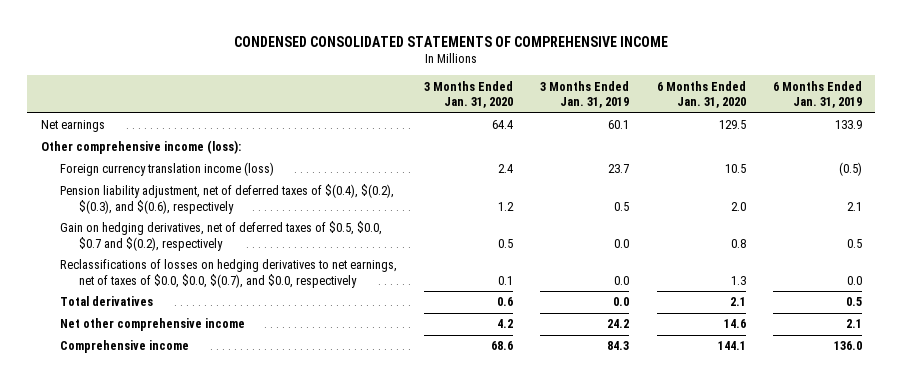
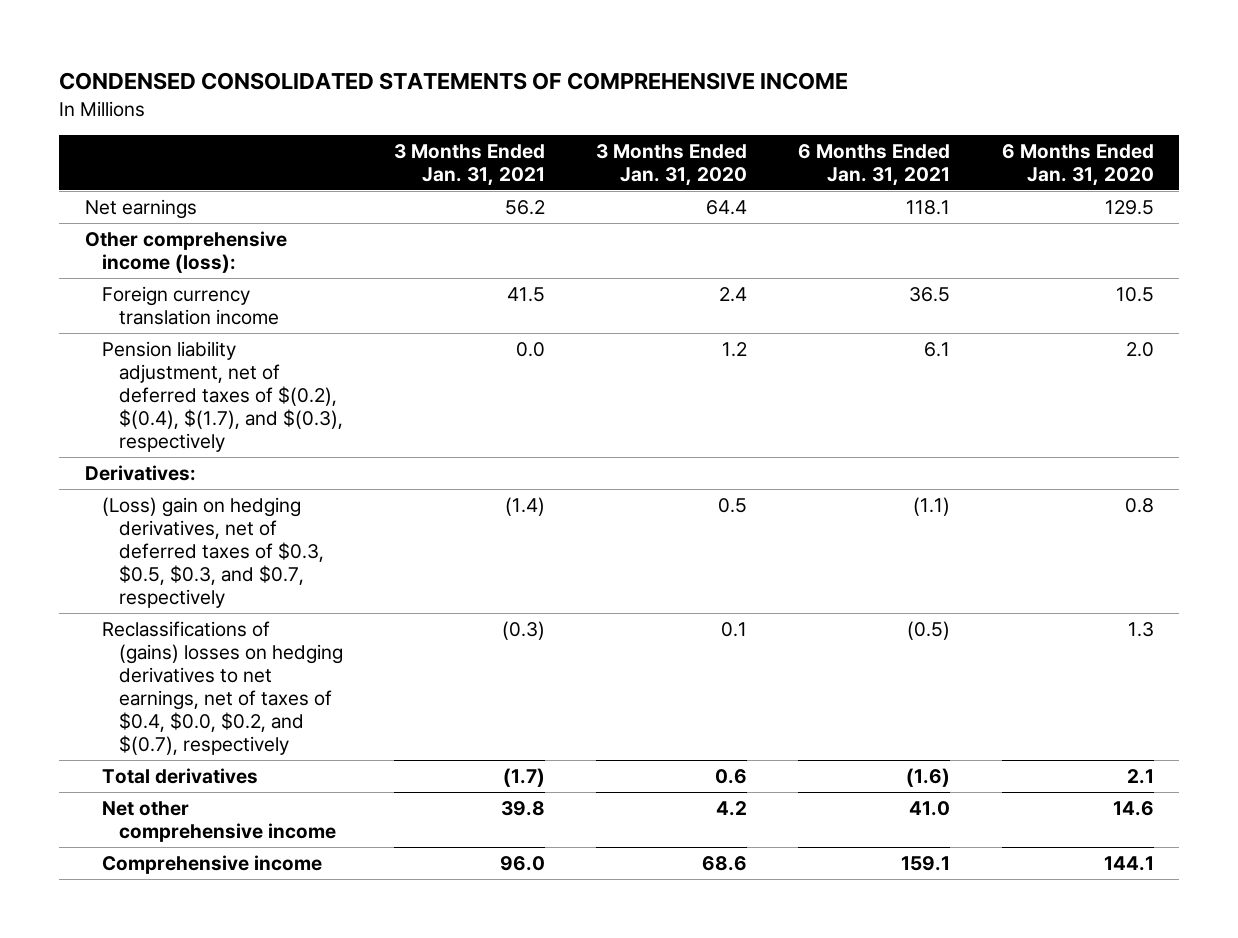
[540,80,630,109] 3 Months Ended Jan. 31, 2019 -> none
[772,80,862,109] 6 Months Ended Jan. 31, 2019 -> none
none -> [393,143,545,186] 3 Months Ended Jan. 31, 2021
none -> [798,143,951,186] 6 Months Ended Jan. 31, 2021
[60,162,275,177] Foreign currency translation income (loss) -> [101,285,279,325] Foreign currency translation income
[60,184,395,214] Pension liability adjustment, net of deferred taxes of $(0.4), $(0.2), $(0.3), and $(0.6), respectively -> [101,340,343,452] Pension liability adjustment, net of deferred taxes of $(0.2), $(0.4), $(1.7), and $(0.3), respectively
none -> [84,464,196,481] Derivatives:
[60,221,383,251] Gain on hedging derivatives, net of deferred taxes of $0.5, $0.0, $0.7 and $(0.2), respectively -> [101,496,324,608] (Loss) gain on hedging derivatives, net of deferred taxes of $0.3, $0.5, $0.3, and $0.7, respectively
[60,259,398,288] Reclassifications of losses on hedging derivatives to net earnings, net of taxes of $0.0, $0.0, $(0.7), and $0.0, respectively -> [101,620,343,756] Reclassifications of (gains) losses on hedging derivatives to net earnings, net of taxes of $0.4, $0.0, $0.2, and $(0.7), respectively

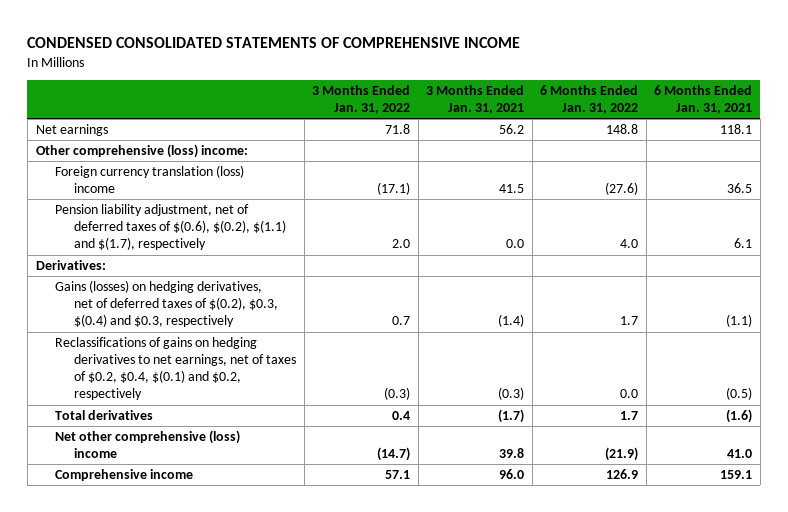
[596,143,748,186] 3 Months Ended Jan. 31, 2020 -> none
[1001,143,1154,186] 6 Months Ended Jan. 31, 2020 -> none
none -> [312,85,411,115] 3 Months Ended Jan. 31, 2022
none -> [540,85,639,115] 6 Months Ended Jan. 31, 2022
[84,230,287,273] Other comprehensive income (loss): -> [35,144,248,159] Other comprehensive (loss) income:
[101,285,279,325] Foreign currency translation income -> [54,165,244,194] Foreign currency translation (loss) income
[101,340,343,452] Pension liability adjustment, net of deferred taxes of $(0.2), $(0.4), $(1.7), and $(0.3), respectively -> [54,204,287,251] Pension liability adjustment, net of deferred taxes of $(0.6), $(0.2), $(1.1) and $(1.7), respectively
[101,496,324,608] (Loss) gain on hedging derivatives, net of deferred taxes of $0.3, $0.5, $0.3, and $0.7, respectively -> [54,280,279,328] Gains (losses) on hedging derivatives, net of deferred taxes of $(0.2), $0.3, $(0.4) and $0.3, respectively
[101,620,343,756] Reclassifications of (gains) losses on hedging derivatives to net earnings, net of taxes of $0.4, $0.0, $0.2, and $(0.7), respectively -> [54,337,297,401] Reclassifications of gains on hedging derivatives to net earnings, net of taxes of $0.2, $0.4, $(0.1) and $0.2, respectively
[101,800,336,842] Net other comprehensive income -> [54,430,240,459] Net other comprehensive (loss) income

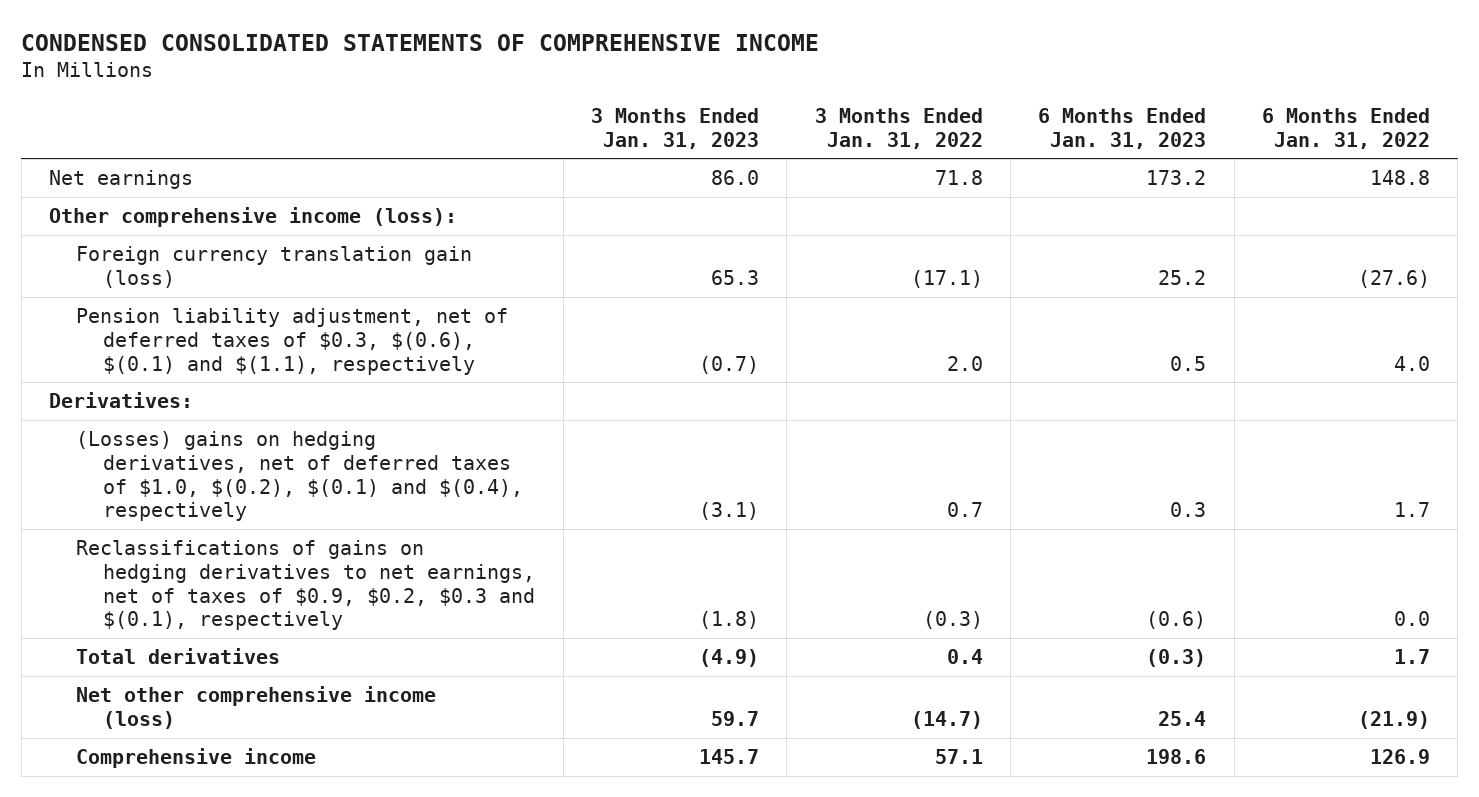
[426,85,525,115] 3 Months Ended Jan. 31, 2021 -> none
[654,85,753,115] 6 Months Ended Jan. 31, 2021 -> none
none -> [591,107,760,149] 3 Months Ended Jan. 31, 2023
none -> [1038,107,1207,149] 6 Months Ended Jan. 31, 2023
[35,144,248,159] Other comprehensive (loss) income: -> [49,206,458,227] Other comprehensive income (loss):
[54,165,244,194] Foreign currency translation (loss) income -> [76,245,473,288] Foreign currency translation gain (loss)
[54,204,287,251] Pension liability adjustment, net of deferred taxes of $(0.6), $(0.2), $(1.1) and $(1.7), respectively -> [76,307,509,375] Pension liability adjustment, net of deferred taxes of $0.3, $(0.6), $(0.1) and $(1.1), respectively
[54,280,279,328] Gains (losses) on hedging derivatives, net of deferred taxes of $(0.2), $0.3, $(0.4) and $0.3, respectively -> [76,430,524,522] (Losses) gains on hedging derivatives, net of deferred taxes of $1.0, $(0.2), $(0.1) and $(0.4), respectively
[54,337,297,401] Reclassifications of gains on hedging derivatives to net earnings, net of taxes of $0.2, $0.4, $(0.1) and $0.2, respectively -> [76,539,536,631] Reclassifications of gains on hedging derivatives to net earnings, net of taxes of $0.9, $0.2, $0.3 and $(0.1), respectively
[54,430,240,459] Net other comprehensive (loss) income -> [76,685,437,729] Net other comprehensive income (loss)

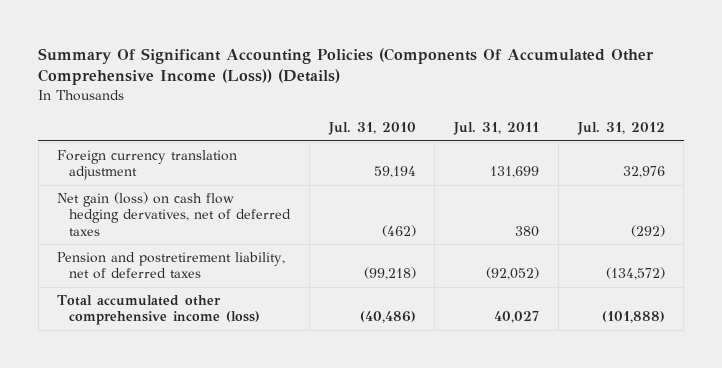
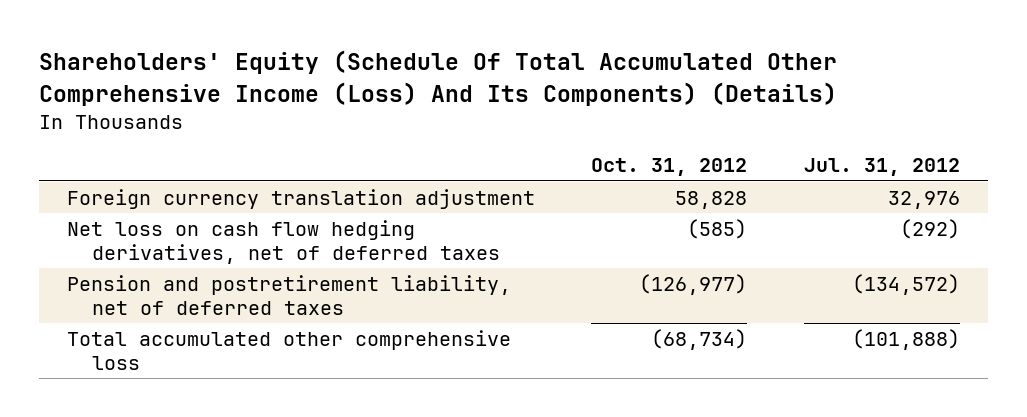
[38,47,655,86] Summary Of Significant Accounting Policies (Components Of Accumulated Other Comprehensive Income (Loss)) (Details) -> [39,50,838,106] Shareholders' Equity (Schedule Of Total Accumulated Other Comprehensive Income (Loss) And Its Components) (Details)
[327,122,416,136] Jul. 31, 2010 -> none
[453,122,540,136] Jul. 31, 2011 -> none
none -> [591,158,748,177] Oct. 31, 2012
[57,192,292,236] Net gain (loss) on cash flow hedging dervatives, net of deferred taxes -> [67,220,500,265] Net loss on cash flow hedging derivatives, net of deferred taxes
[57,295,261,326] Total accumulated other comprehensive income (loss) -> [67,330,512,371] Total accumulated other comprehensive loss

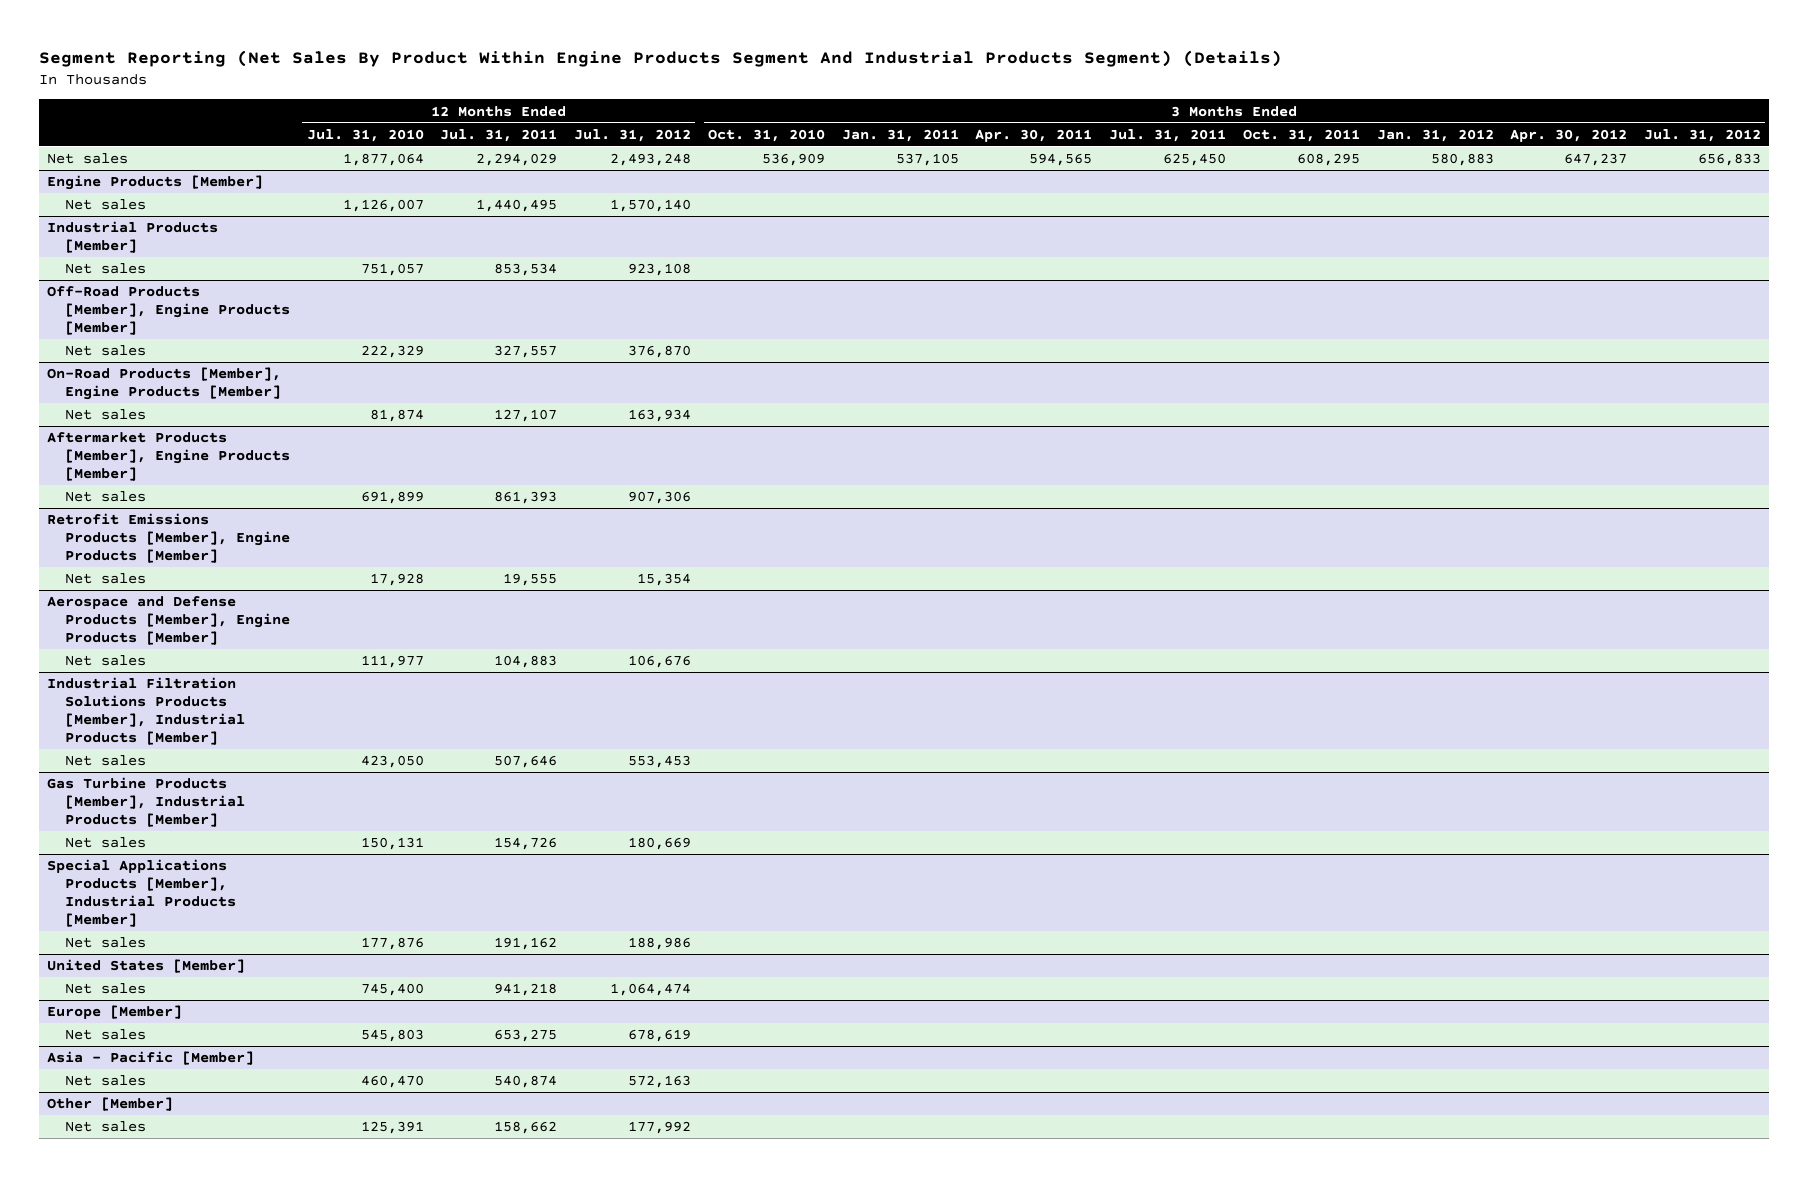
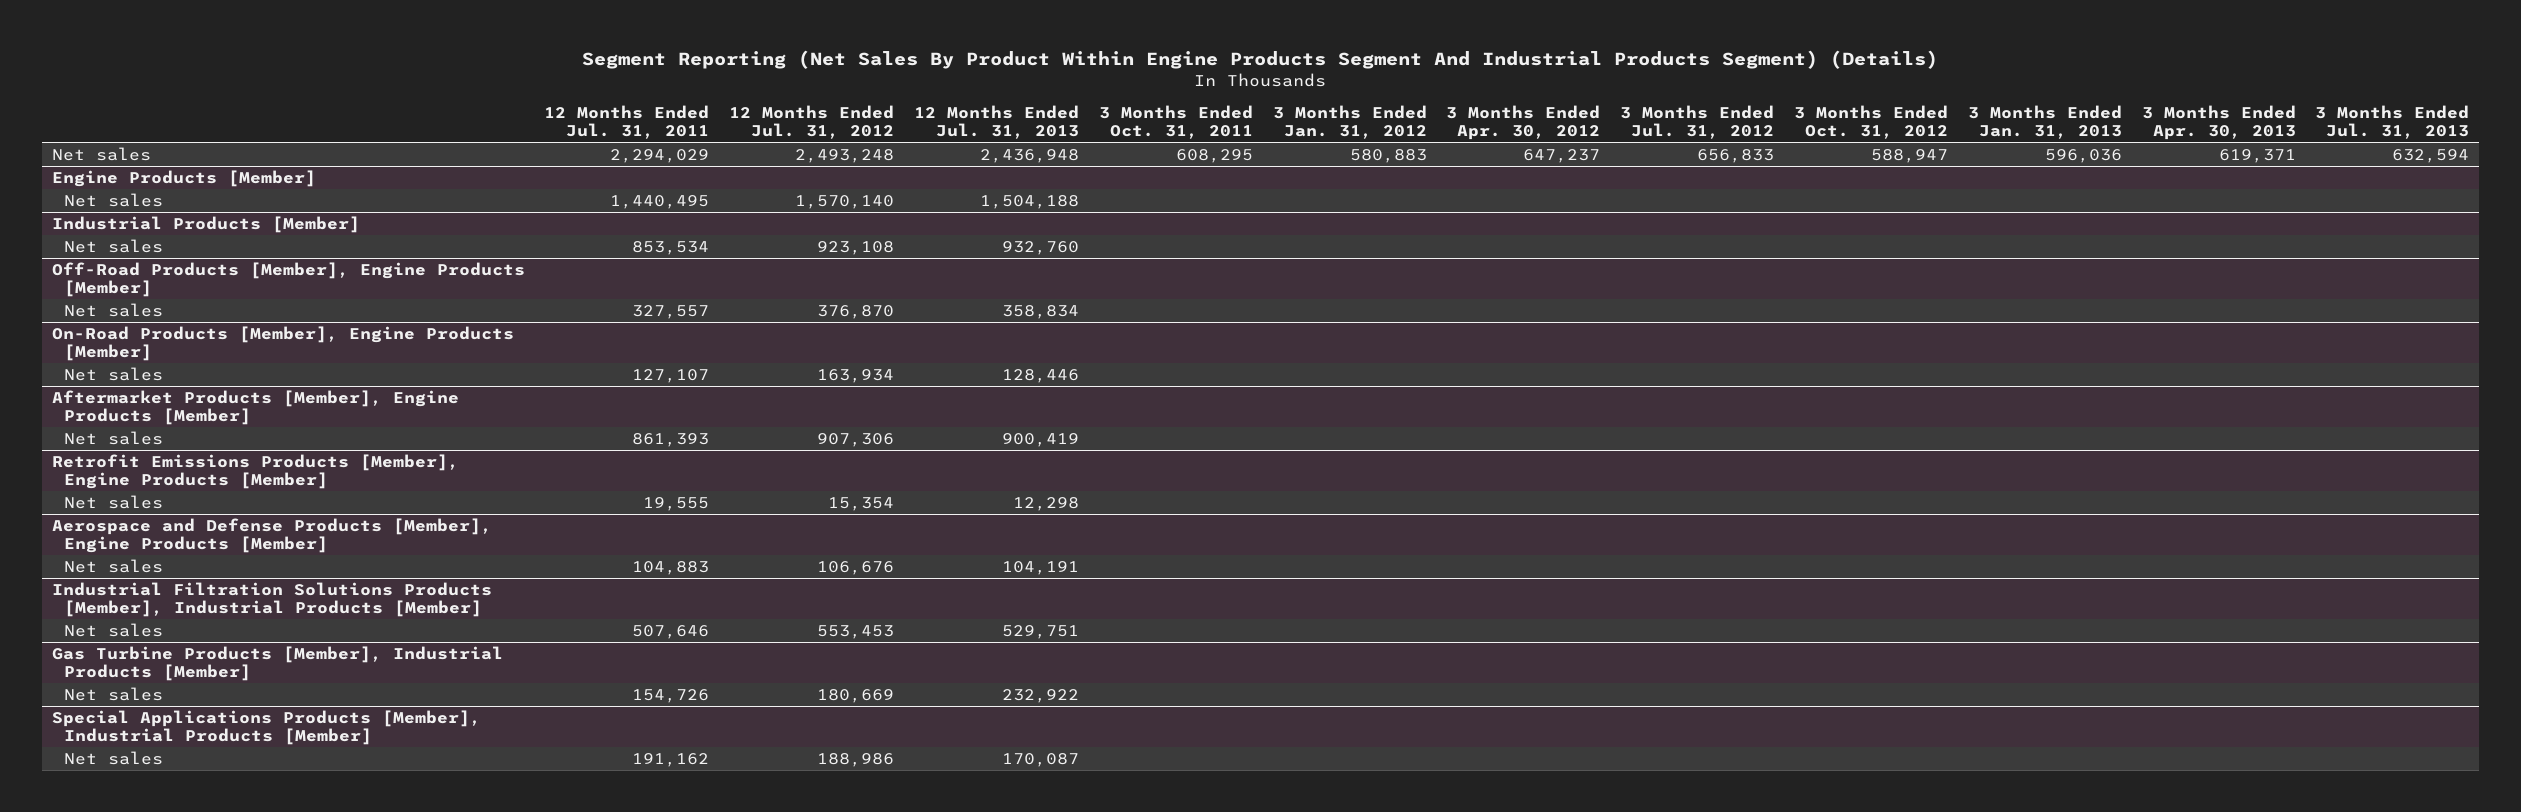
[306,128,424,142] Jul. 31, 2010 -> none
[707,128,825,142] Oct. 31, 2010 -> none
[841,128,959,142] Jan. 31, 2011 -> none
[975,128,1093,142] Apr. 30, 2011 -> none
[1109,128,1227,142] Jul. 31, 2011 -> none
none -> [913,105,1079,140] 12 Months Ended Jul. 31, 2013
none -> [1793,105,1948,140] 3 Months Ended Oct. 31, 2012
none -> [1967,105,2122,140] 3 Months Ended Jan. 31, 2013
none -> [2141,105,2296,141] 3 Months Ended Apr. 30, 2013
none -> [2315,105,2470,140] 3 Months Ended Jul. 31, 2013
[47,959,246,974] United States [Member] -> none
[64,983,146,995] Net sales -> none
[47,1005,183,1020] Europe [Member] -> none
[64,1029,146,1041] Net sales -> none
[47,1051,255,1066] Asia - Pacific [Member] -> none
[64,1075,146,1087] Net sales -> none
[47,1097,174,1112] Other [Member] -> none
[64,1121,146,1133] Net sales -> none

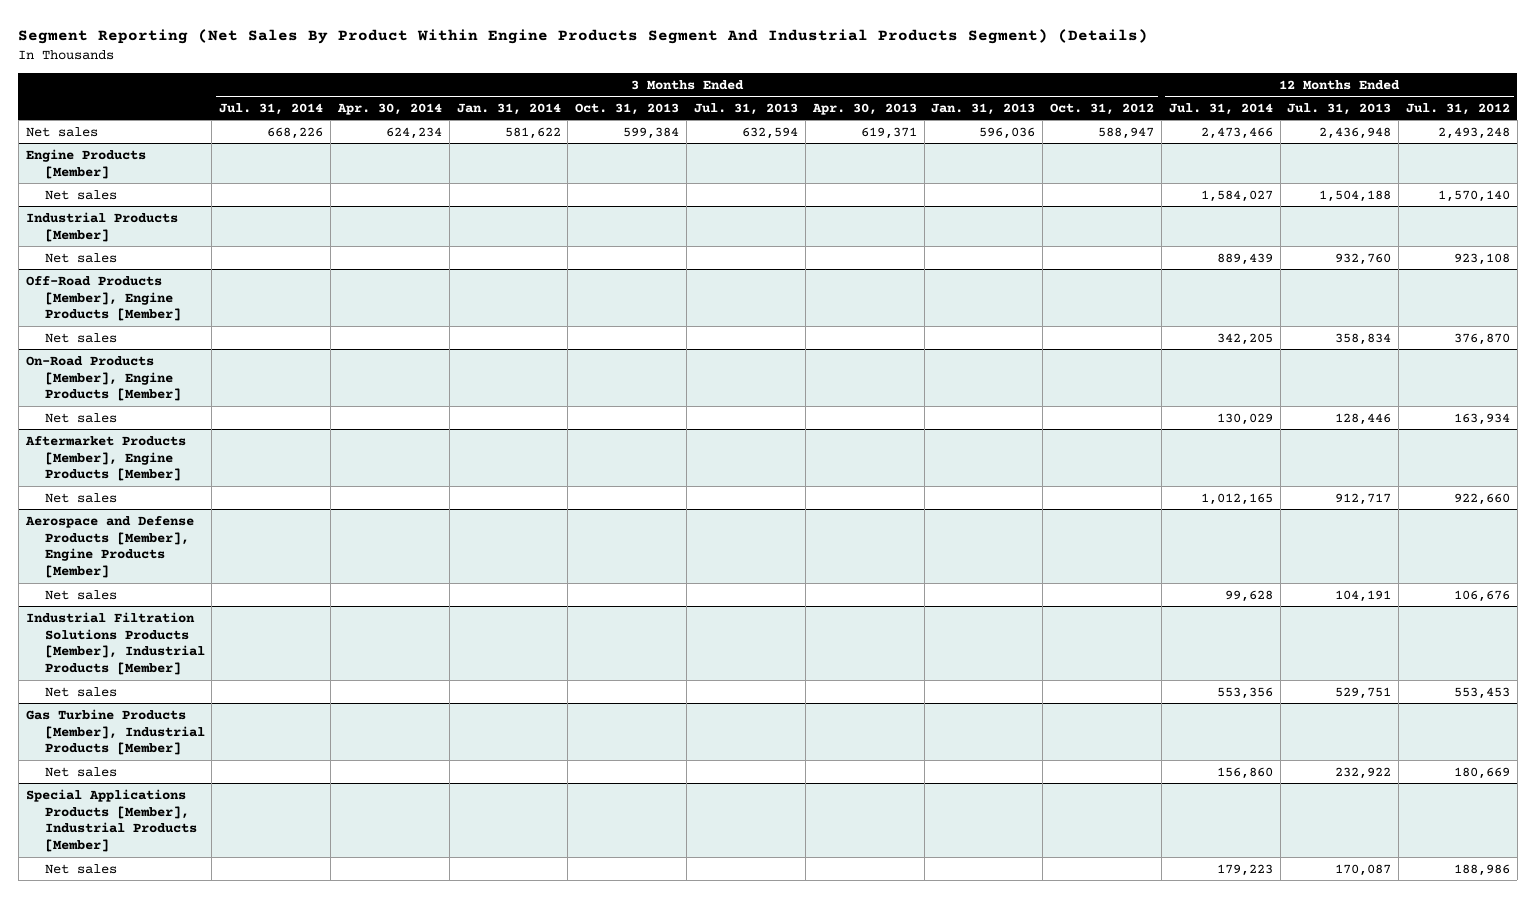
[544,105,710,140] 12 Months Ended Jul. 31, 2011 -> none
[1098,105,1253,140] 3 Months Ended Oct. 31, 2011 -> none
[1272,105,1427,140] 3 Months Ended Jan. 31, 2012 -> none
[1446,105,1601,141] 3 Months Ended Apr. 30, 2012 -> none
[1620,105,1775,140] 3 Months Ended Jul. 31, 2012 -> none
none -> [219,102,324,115] Jul. 31, 2014
none -> [336,102,442,115] Apr. 30, 2014
none -> [456,102,561,115] Jan. 31, 2014
none -> [575,102,680,115] Oct. 31, 2013
none -> [1168,102,1273,115] Jul. 31, 2014
[51,453,459,489] Retrofit Emissions Products [Member], Engine Products [Member] -> none
[64,494,164,509] Net sales -> none
[817,432,895,447] 907,306 -> [1454,492,1511,505] 922,660
[1001,432,1079,447] 900,419 -> [1335,492,1392,505] 912,717

